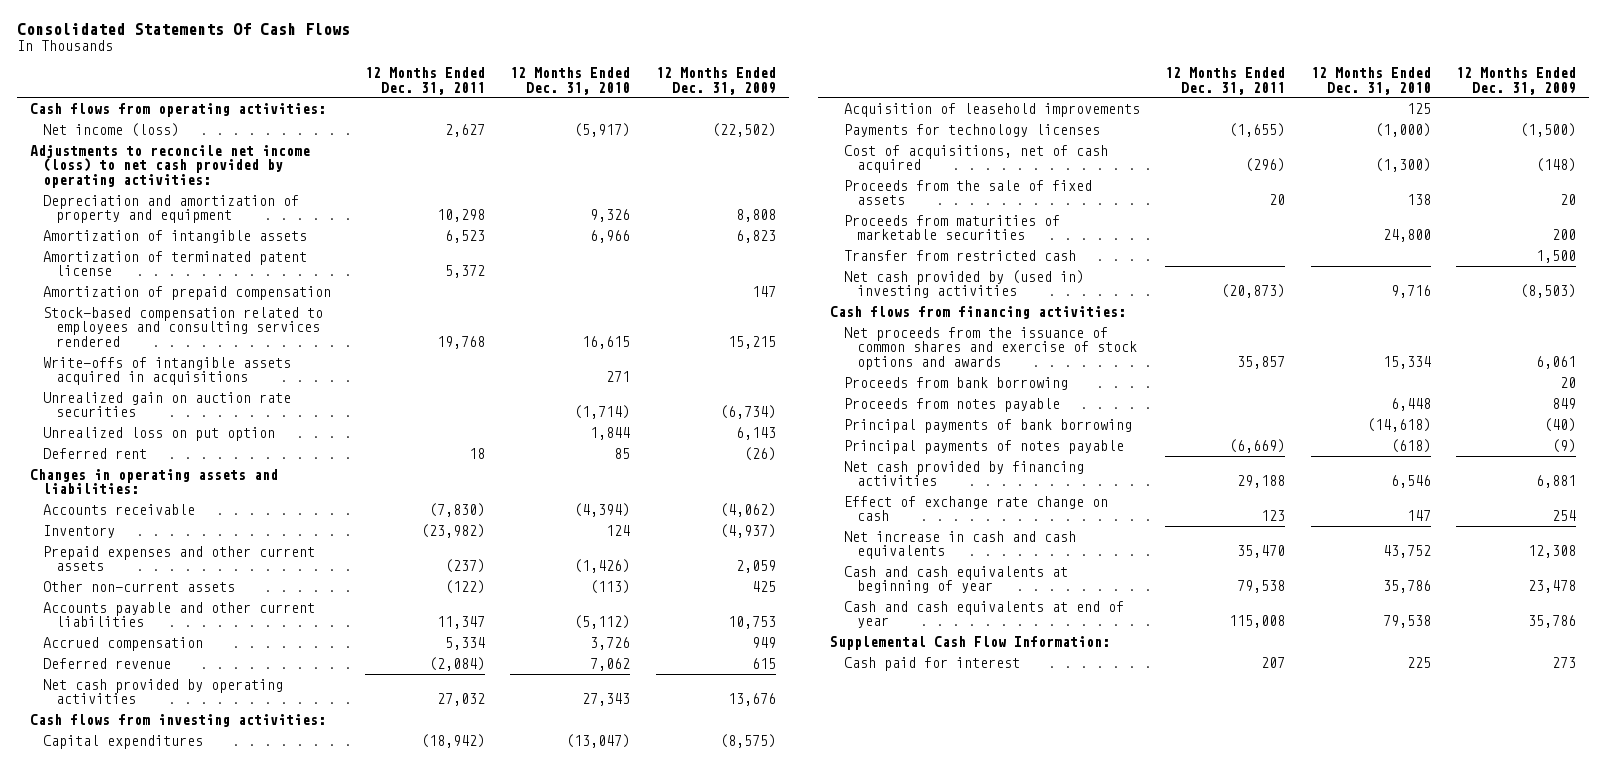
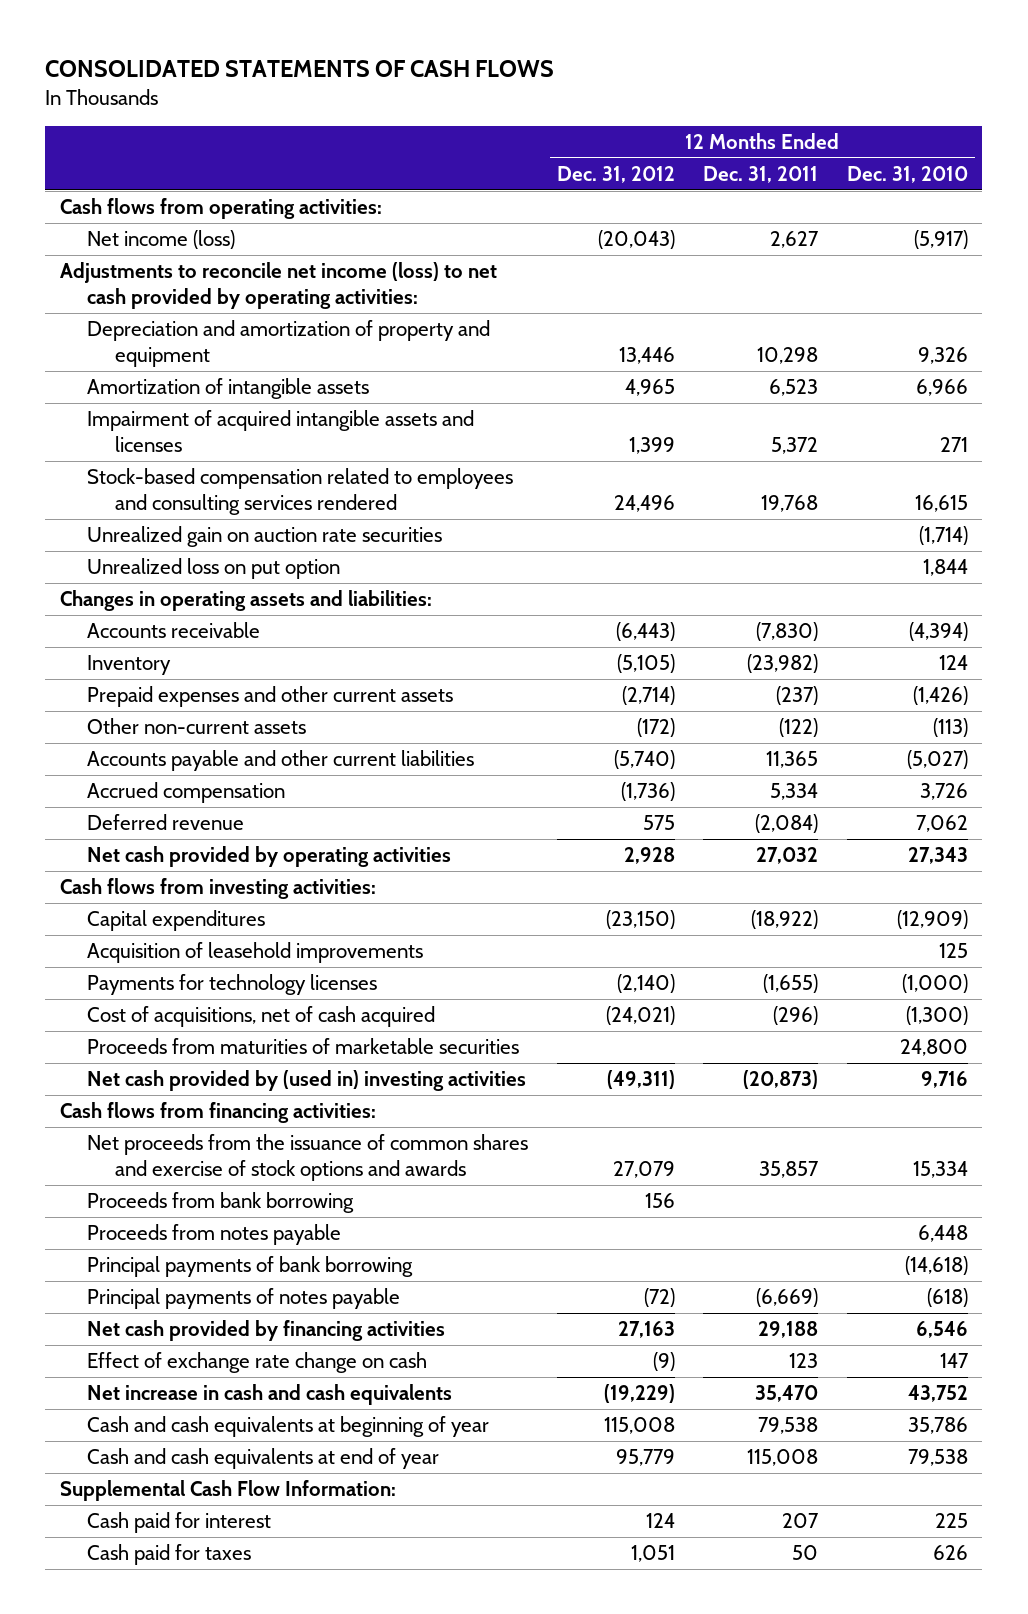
[17,23,351,36] Consolidated Statements Of Cash Flows -> [45,60,555,78] CONSOLIDATED STATEMENTS OF CASH FLOWS
[655,66,776,95] 12 Months Ended Dec. 31, 2009 -> none
none -> [556,166,675,184] Dec. 31, 2012
[42,250,307,277] Amortization of terminated patent license -> none
[42,285,331,300] Amortization of prepaid compensation -> none
none -> [87,410,475,452] Impairment of acquired intangible assets and licenses
[42,356,291,386] Write-offs of intangible assets acquired in acquisitions -> none
[42,447,147,459] Deferred rent -> none
[436,616,485,630] 11,347 -> [766,751,819,769] 11,365
[574,615,631,630] (5,112) -> [906,750,968,770] (5,027)
[420,733,485,748] (18,942) -> [751,910,819,930] (18,922)
[566,733,631,748] (13,047) -> [896,910,968,930] (12,909)
[843,179,1092,206] Proceeds from the sale of fixed assets -> none
[843,249,1076,261] Transfer from restricted cash -> none
none -> [87,1544,252,1566] Cash paid for taxes

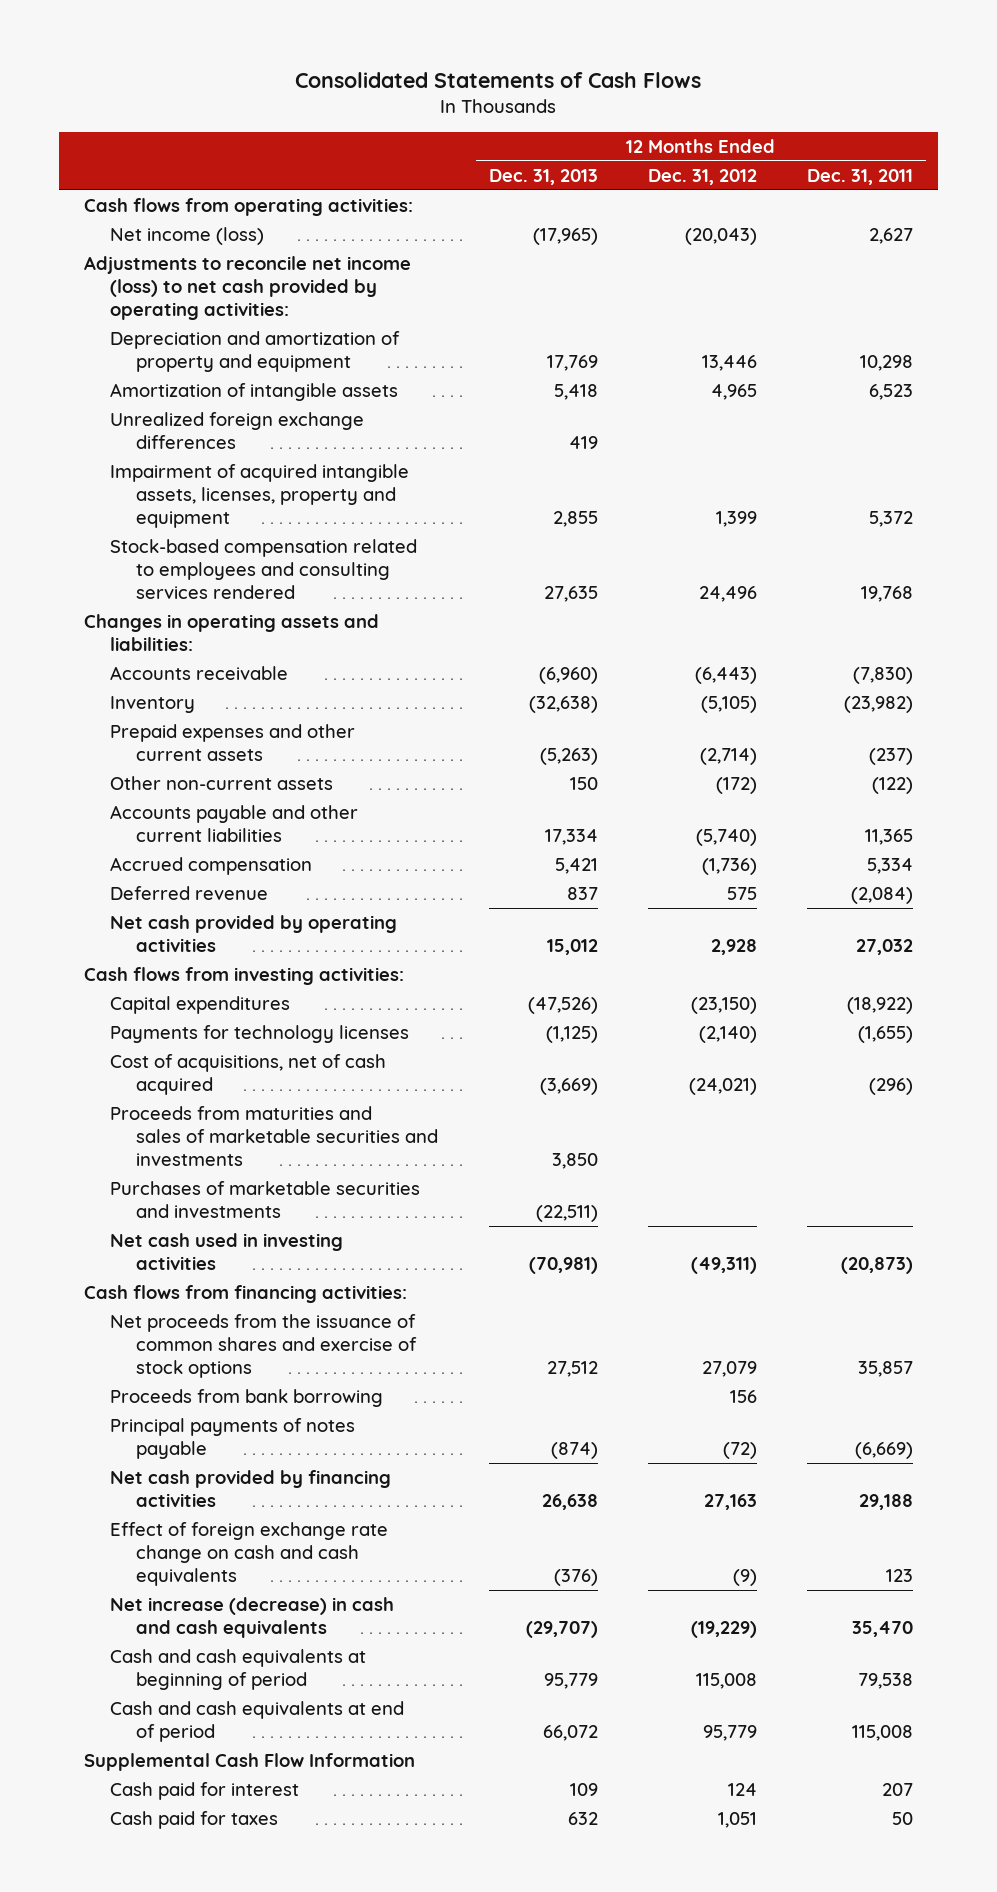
[45,60,555,78] CONSOLIDATED STATEMENTS OF CASH FLOWS -> [295,71,702,88] Consolidated Statements of Cash Flows
[846,166,968,184] Dec. 31, 2010 -> none
none -> [488,168,598,185] Dec. 31, 2013
none -> [109,412,364,450] Unrealized foreign exchange differences
[87,410,475,452] Impairment of acquired intangible assets and licenses -> [109,464,409,529] Impairment of acquired intangible assets, licenses, property and equipment
[87,526,443,548] Unrealized gain on auction rate securities -> none
[87,558,341,580] Unrealized loss on put option -> none
[87,942,424,964] Acquisition of leasehold improvements -> none
[87,1038,520,1055] Proceeds from maturities of marketable securities -> [109,1106,439,1167] Proceeds from maturities and sales of marketable securities and investments
none -> [109,1181,420,1219] Purchases of marketable securities and investments
[87,1070,527,1092] Net cash provided by (used in) investing activities -> [109,1233,343,1271] Net cash used in investing activities
[87,1134,529,1181] Net proceeds from the issuance of common shares and exercise of stock options and awards -> [109,1314,418,1379] Net proceeds from the issuance of common shares and exercise of stock options
[87,1224,342,1246] Proceeds from notes payable -> none
[87,1256,414,1278] Principal payments of bank borrowing -> none
[87,1352,428,1374] Effect of exchange rate change on cash -> [109,1522,388,1587] Effect of foreign exchange rate change on cash and cash equivalents
[87,1384,453,1406] Net increase in cash and cash equivalents -> [109,1597,394,1639] Net increase (decrease) in cash and cash equivalents
[87,1416,490,1438] Cash and cash equivalents at beginning of year -> [109,1649,366,1691] Cash and cash equivalents at beginning of period
[87,1448,440,1470] Cash and cash equivalents at end of year -> [109,1701,404,1743] Cash and cash equivalents at end of period
[59,1480,396,1502] Supplemental Cash Flow Information: -> [83,1753,415,1772] Supplemental Cash Flow Information

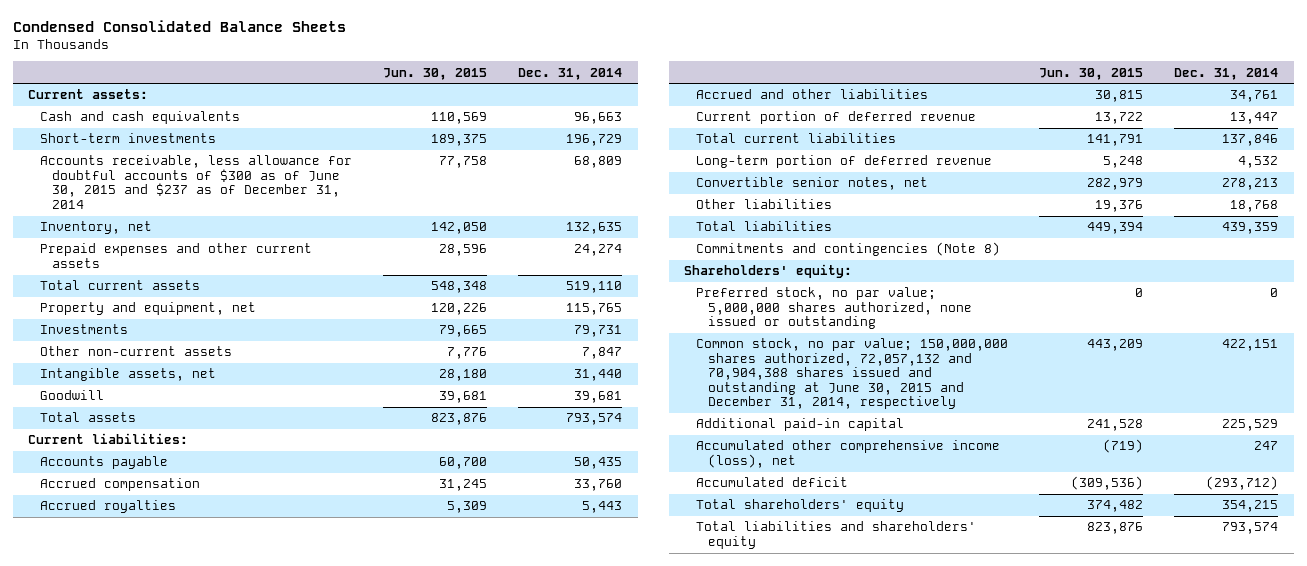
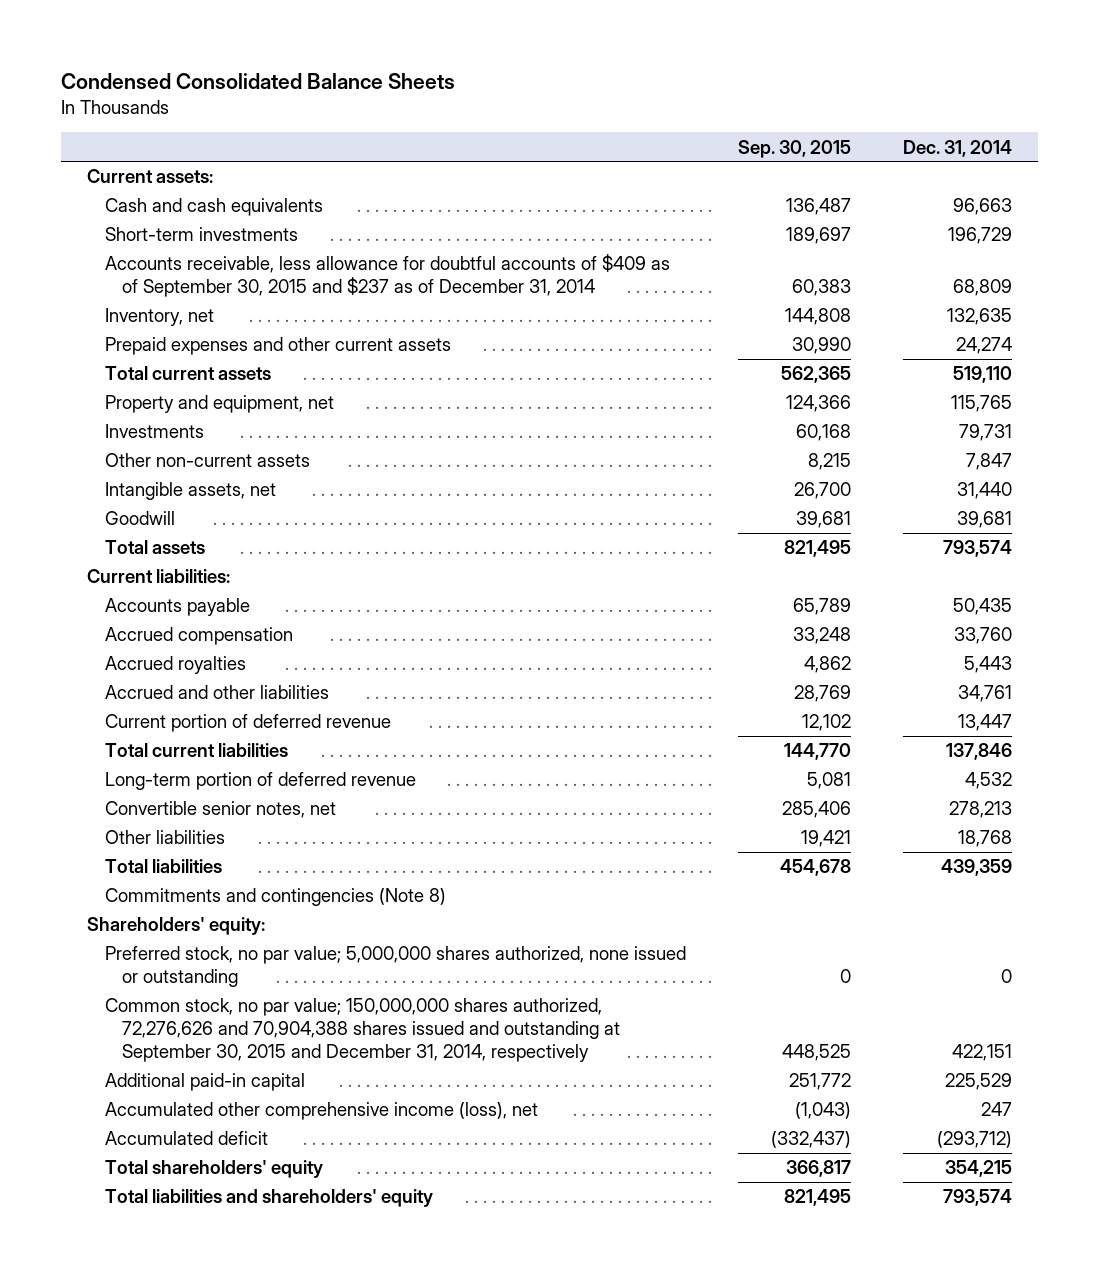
[383,67,488,80] Jun. 30, 2015 -> none
none -> [737,139,851,158] Sep. 30, 2015
[39,155,352,209] Accounts receivable, less allowance for doubtful accounts of $300 as of June 30, 2015 and $237 as of December 31, 2014 -> [104,254,670,297] Accounts receivable, less allowance for doubtful accounts of $409 as of September 30, 2015 and $237 as of December 31, 2014
[695,338,1008,410] Common stock, no par value; 150,000,000 shares authorized, 72,057,132 and 70,904,388 shares issued and outstanding at June 30, 2015 and December 31, 2014, respectively -> [104,998,621,1062] Common stock, no par value; 150,000,000 shares authorized, 72,276,626 and 70,904,388 shares issued and outstanding at September 30, 2015 and December 31, 2014, respectively

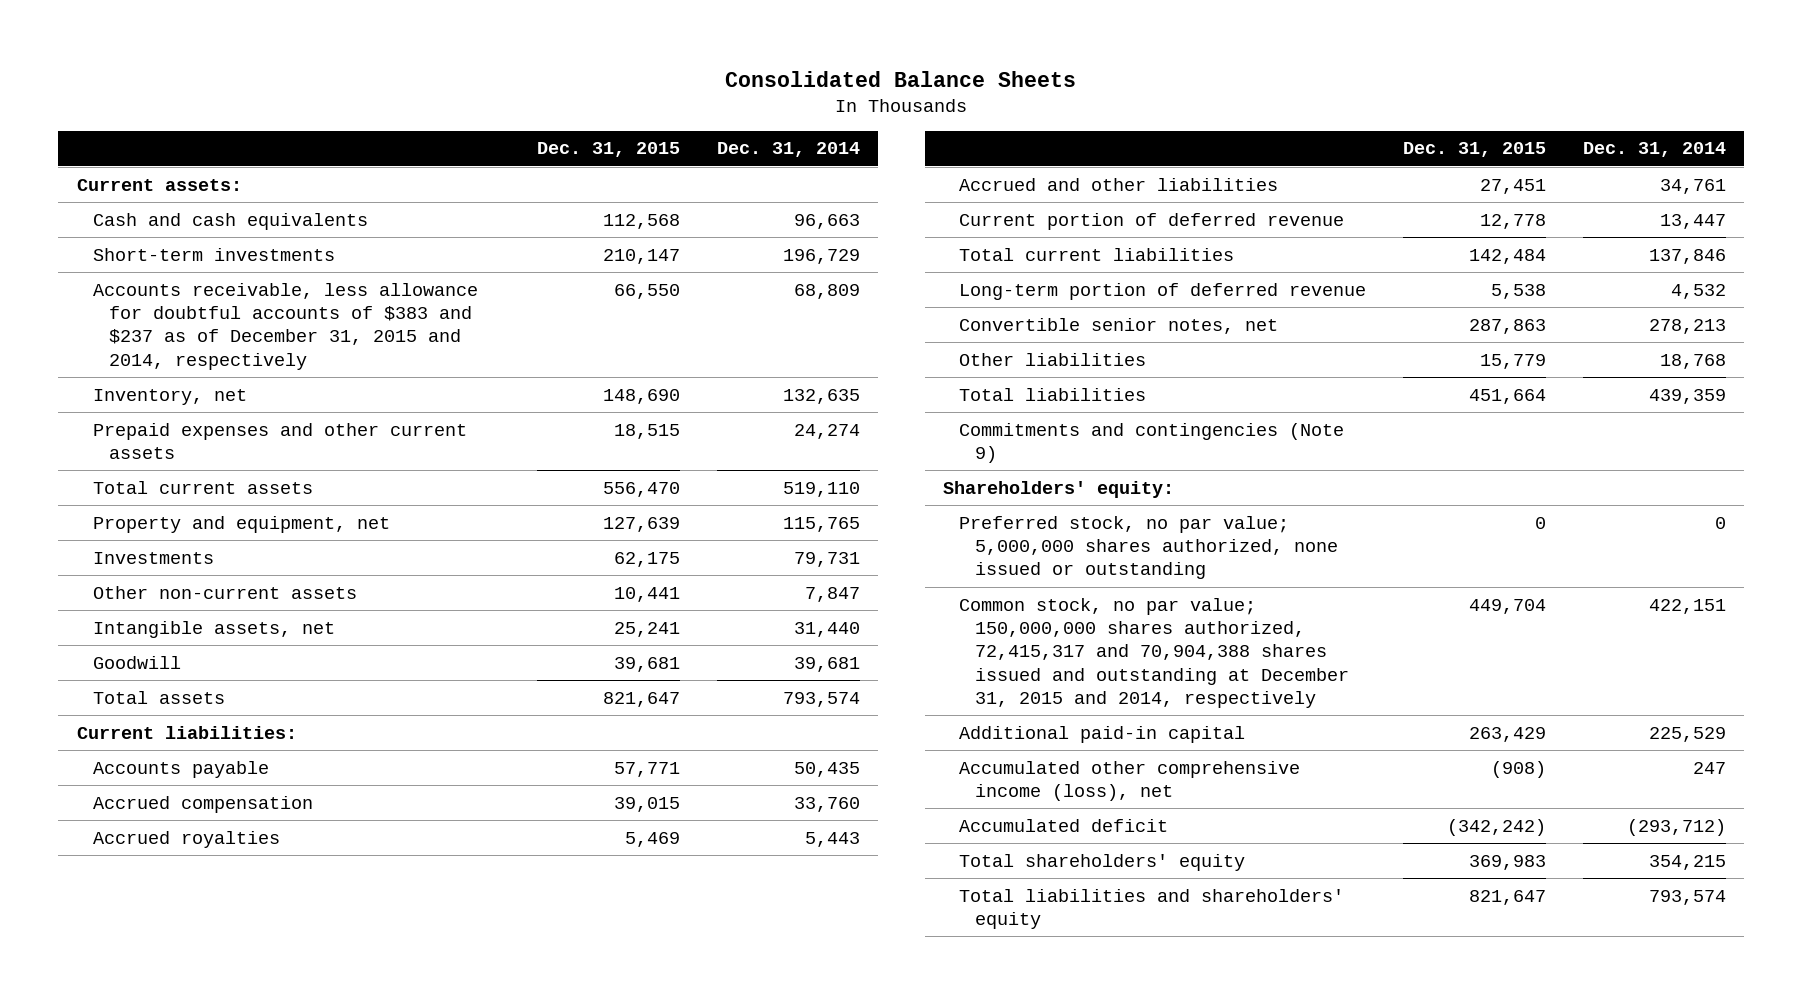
[60,73,455,90] Condensed Consolidated Balance Sheets -> [725,71,1077,88] Consolidated Balance Sheets
[737,139,851,158] Sep. 30, 2015 -> none
none -> [536,142,680,158] Dec. 31, 2015
[104,254,670,297] Accounts receivable, less allowance for doubtful accounts of $409 as of September 30, 2015 and $237 as of December 31, 2014 -> [92,282,478,370] Accounts receivable, less allowance for doubtful accounts of $383 and $237 as of December 31, 2015 and 2014, respectively
[104,888,446,907] Commitments and contingencies (Note 8) -> [959,422,1345,463] Commitments and contingencies (Note 9)
[104,998,621,1062] Common stock, no par value; 150,000,000 shares authorized, 72,276,626 and 70,904,388 shares issued and outstanding at September 30, 2015 and December 31, 2014, respectively -> [959,597,1349,709] Common stock, no par value; 150,000,000 shares authorized, 72,415,317 and 70,904,388 shares issued and outstanding at December 31, 2015 and 2014, respectively

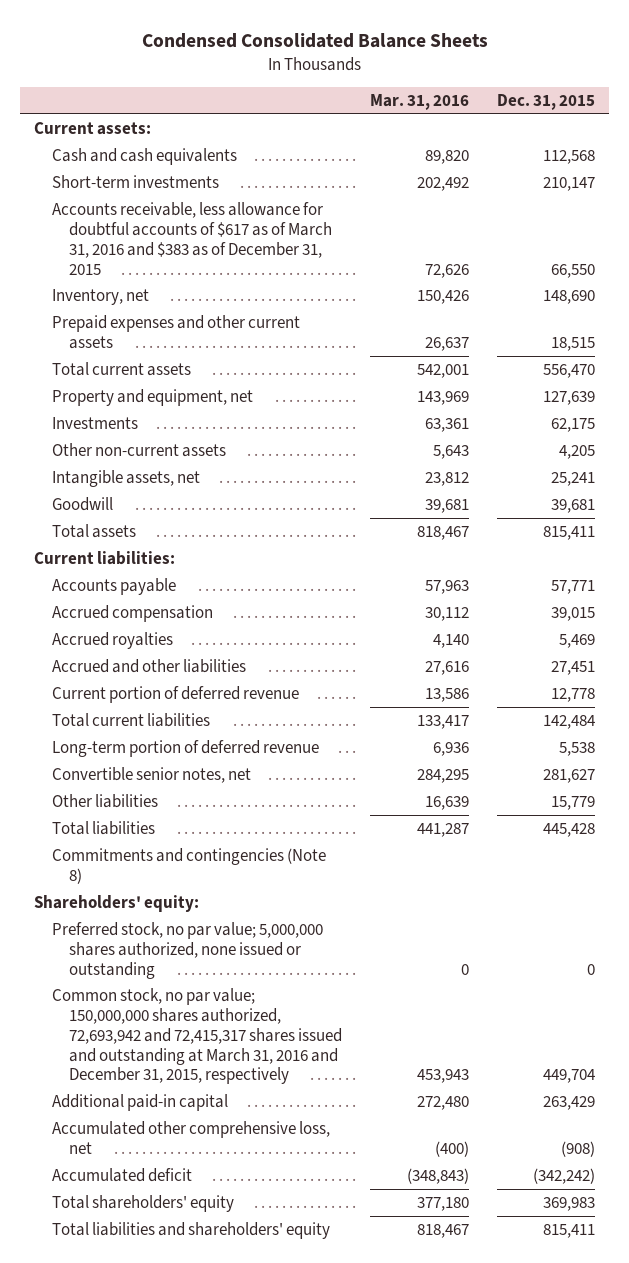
[725,71,1077,88] Consolidated Balance Sheets -> [141,32,488,48] Condensed Consolidated Balance Sheets
[716,142,860,158] Dec. 31, 2014 -> none
none -> [370,93,470,110] Mar. 31, 2016
[92,282,478,370] Accounts receivable, less allowance for doubtful accounts of $383 and $237 as of December 31, 2015 and 2014, respectively -> [51,202,333,275] Accounts receivable, less allowance for doubtful accounts of $617 as of March 31, 2016 and $383 as of December 31, 2015
[613,586,680,602] 10,441 -> [559,445,596,460] 4,205
[602,691,680,707] 821,647 -> [543,526,596,541] 815,411
[1469,318,1547,334] 287,863 -> [543,769,596,784] 281,627
[1469,388,1547,404] 451,664 -> [543,823,596,838] 445,428
[959,422,1345,463] Commitments and contingencies (Note 9) -> [51,848,326,884] Commitments and contingencies (Note 8)
[959,597,1349,709] Common stock, no par value; 150,000,000 shares authorized, 72,415,317 and 70,904,388 shares issued and outstanding at December 31, 2015 and 2014, respectively -> [51,988,343,1085] Common stock, no par value; 150,000,000 shares authorized, 72,693,942 and 72,415,317 shares issued and outstanding at March 31, 2016 and December 31, 2015, respectively
[959,760,1301,801] Accumulated other comprehensive income (loss), net -> [51,1121,330,1154] Accumulated other comprehensive loss, net
[1469,889,1547,905] 821,647 -> [543,1224,596,1239] 815,411

